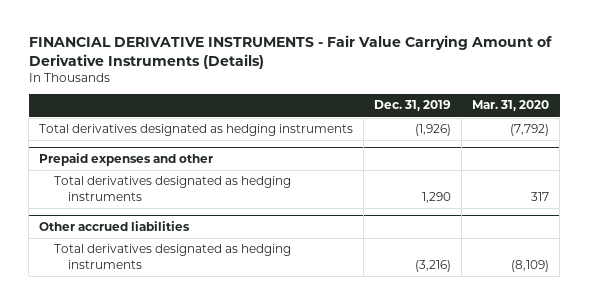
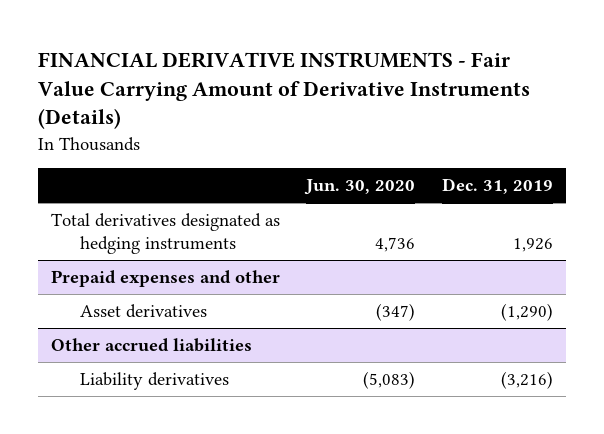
[472,100,550,112] Mar. 31, 2020 -> none
none -> [304,179,416,196] Jun. 30, 2020
[415,124,452,137] (1,926) -> [512,238,553,253] 1,926
[53,176,291,201] Total derivatives designated as hedging instruments -> none
none -> [80,303,208,318] Asset derivatives
[53,244,291,269] Total derivatives designated as hedging instruments -> [80,371,230,390] Liability derivatives

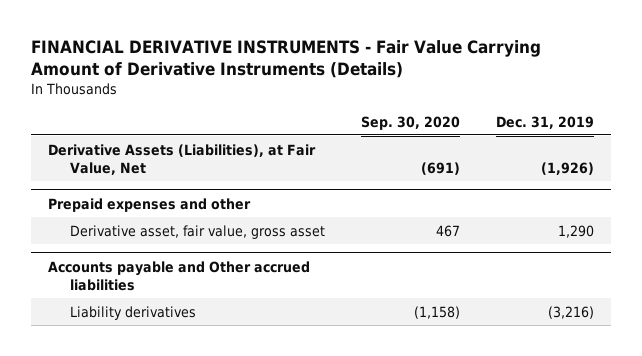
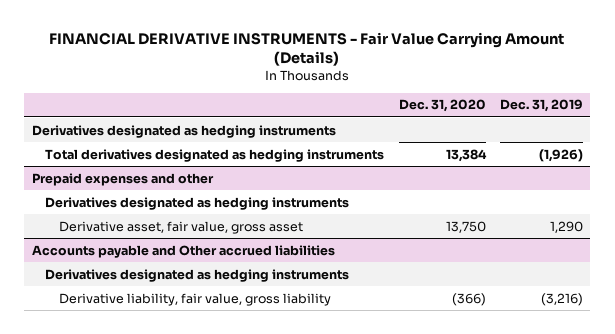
[30,39,541,78] FINANCIAL DERIVATIVE INSTRUMENTS - Fair Value Carrying Amount of Derivative Instruments (Details) -> [49,31,565,67] FINANCIAL DERIVATIVE INSTRUMENTS - Fair Value Carrying Amount (Details)
[360,115,460,130] Sep. 30, 2020 -> none
none -> [398,99,486,113] Dec. 31, 2020
none -> [31,124,336,138] Derivatives designated as hedging instruments
[48,143,317,175] Derivative Assets (Liabilities), at Fair Value, Net -> [45,148,385,162] Total derivatives designated as hedging instruments
none -> [45,196,350,210] Derivatives designated as hedging instruments
none -> [45,268,350,282] Derivatives designated as hedging instruments
[70,305,197,320] Liability derivatives -> [58,292,331,306] Derivative liability, fair value, gross liability

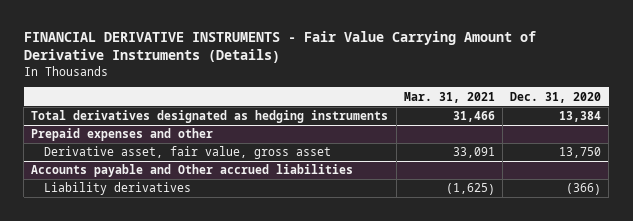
[49,31,565,67] FINANCIAL DERIVATIVE INSTRUMENTS - Fair Value Carrying Amount (Details) -> [23,30,536,64] FINANCIAL DERIVATIVE INSTRUMENTS - Fair Value Carrying Amount of Derivative Instruments (Details)
[500,99,584,113] Dec. 31, 2019 -> none
none -> [403,91,495,103] Mar. 31, 2021
[31,124,336,138] Derivatives designated as hedging instruments -> none
[45,196,350,210] Derivatives designated as hedging instruments -> none
[45,268,350,282] Derivatives designated as hedging instruments -> none
[58,292,331,306] Derivative liability, fair value, gross liability -> [43,182,191,196] Liability derivatives

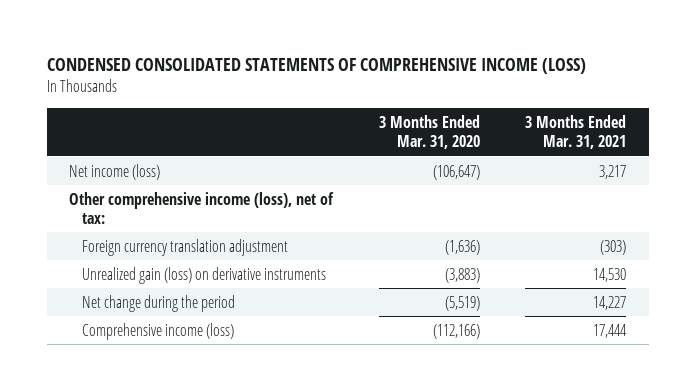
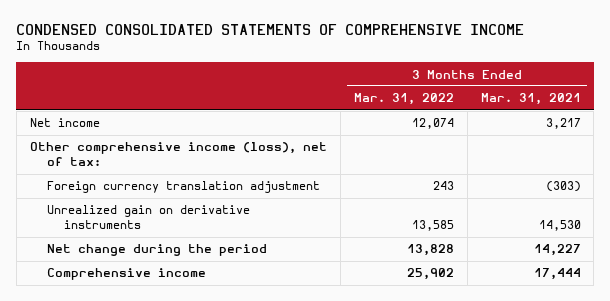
[46,58,586,75] CONDENSED CONSOLIDATED STATEMENTS OF COMPREHENSIVE INCOME (LOSS) -> [16,23,525,35] CONDENSED CONSOLIDATED STATEMENTS OF COMPREHENSIVE INCOME
[378,115,480,150] 3 Months Ended Mar. 31, 2020 -> none
none -> [353,93,454,106] Mar. 31, 2022
[69,163,161,180] Net income (loss) -> [29,118,100,128] Net income
[82,266,327,284] Unrealized gain (loss) on derivative instruments -> [47,205,251,230] Unrealized gain on derivative instruments
[82,322,235,340] Comprehensive income (loss) -> [47,268,207,281] Comprehensive income

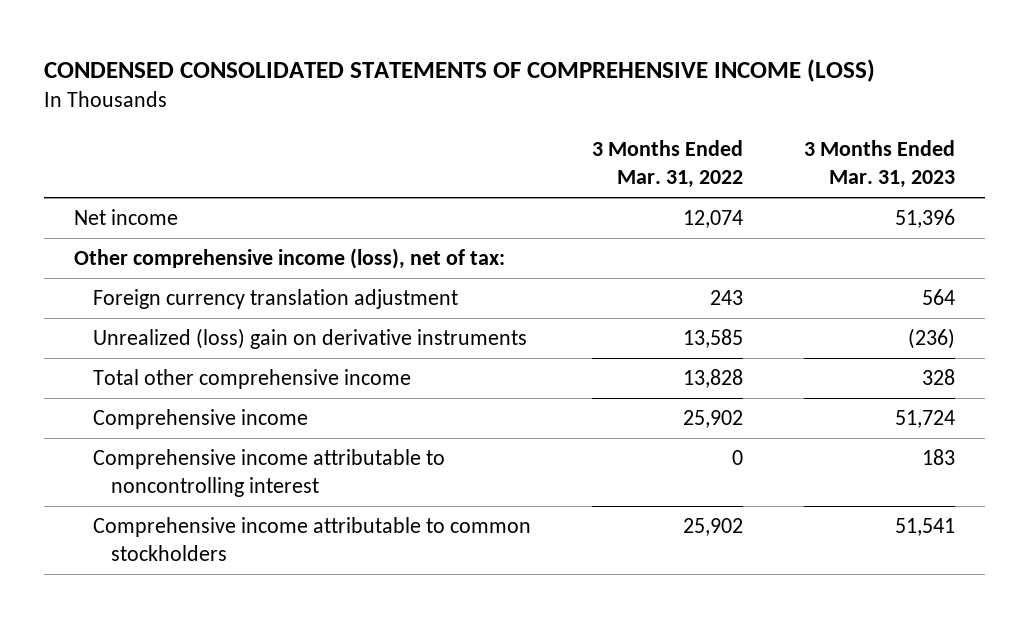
[16,23,525,35] CONDENSED CONSOLIDATED STATEMENTS OF COMPREHENSIVE INCOME -> [43,58,875,82] CONDENSED CONSOLIDATED STATEMENTS OF COMPREHENSIVE INCOME (LOSS)
[480,93,581,106] Mar. 31, 2021 -> none
none -> [803,140,955,188] 3 Months Ended Mar. 31, 2023
[47,205,251,230] Unrealized gain on derivative instruments -> [92,328,527,350] Unrealized (loss) gain on derivative instruments
[47,244,268,257] Net change during the period -> [92,369,411,390] Total other comprehensive income
none -> [92,449,445,498] Comprehensive income attributable to noncontrolling interest
none -> [92,517,531,562] Comprehensive income attributable to common stockholders

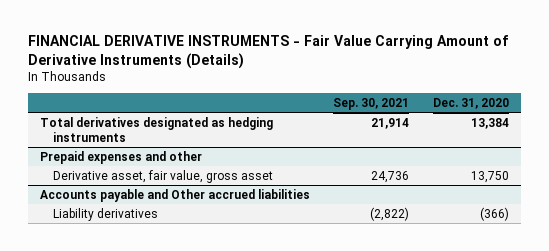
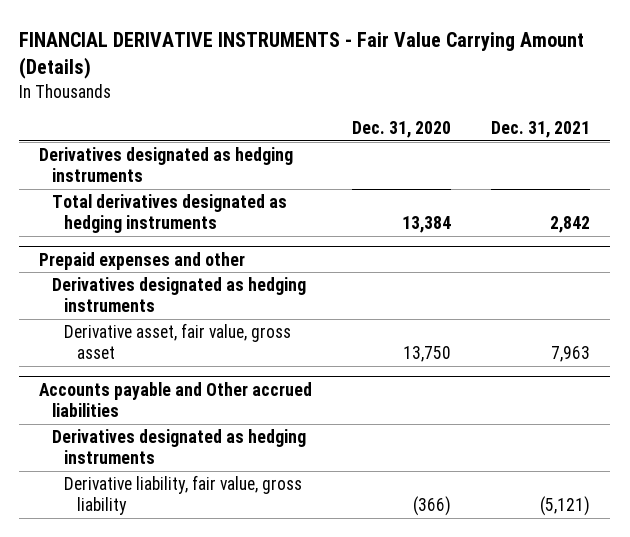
[27,35,509,70] FINANCIAL DERIVATIVE INSTRUMENTS - Fair Value Carrying Amount of Derivative Instruments (Details) -> [19,31,585,79] FINANCIAL DERIVATIVE INSTRUMENTS - Fair Value Carrying Amount (Details)
[333,98,410,111] Sep. 30, 2021 -> none
none -> [491,121,591,139] Dec. 31, 2021
none -> [39,147,294,183] Derivatives designated as hedging instruments
none -> [51,277,306,313] Derivatives designated as hedging instruments
none -> [51,429,306,465] Derivatives designated as hedging instruments
[52,207,158,221] Liability derivatives -> [64,475,303,516] Derivative liability, fair value, gross liability

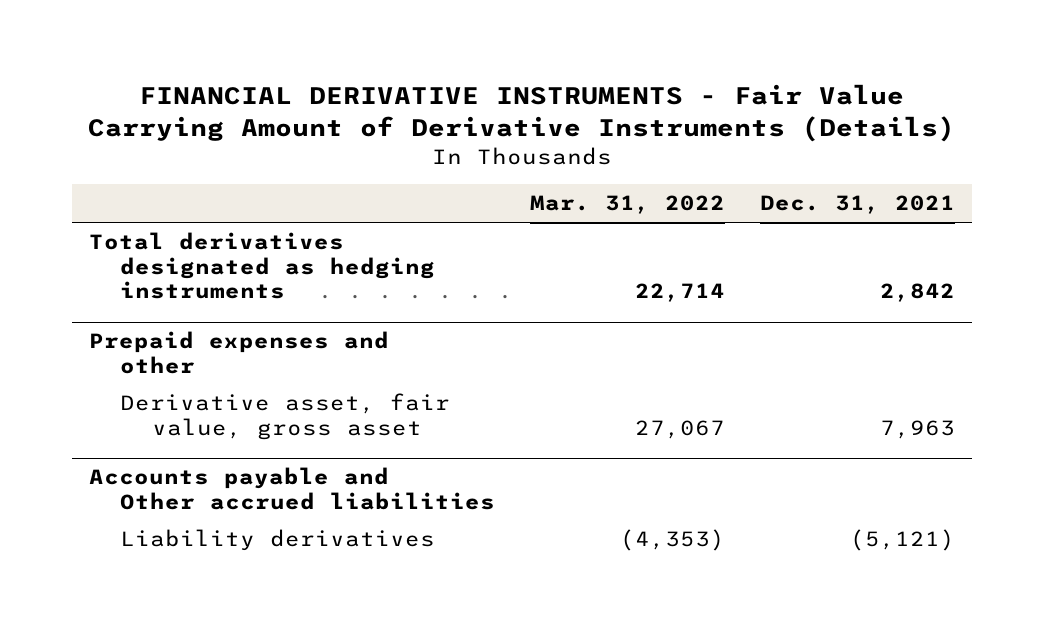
[19,31,585,79] FINANCIAL DERIVATIVE INSTRUMENTS - Fair Value Carrying Amount (Details) -> [87,83,955,142] FINANCIAL DERIVATIVE INSTRUMENTS - Fair Value Carrying Amount of Derivative Instruments (Details)
[352,121,452,139] Dec. 31, 2020 -> none
none -> [529,195,725,215] Mar. 31, 2022
[39,147,294,183] Derivatives designated as hedging instruments -> none
[51,277,306,313] Derivatives designated as hedging instruments -> none
[51,429,306,465] Derivatives designated as hedging instruments -> none
[64,475,303,516] Derivative liability, fair value, gross liability -> [120,529,436,552] Liability derivatives

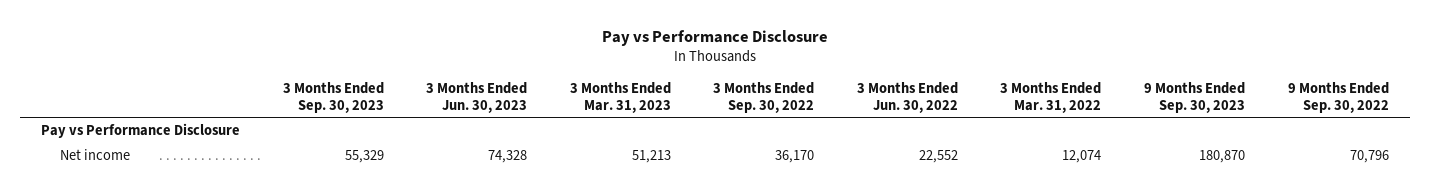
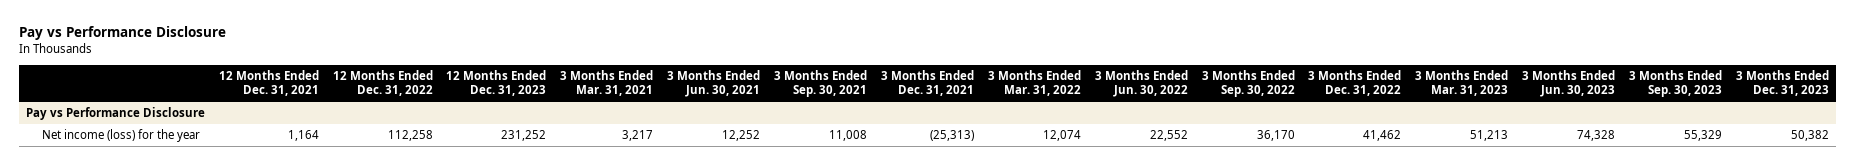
[1143,81,1245,113] 9 Months Ended Sep. 30, 2023 -> none
[1287,81,1389,113] 9 Months Ended Sep. 30, 2022 -> none
none -> [218,70,319,97] 12 Months Ended Dec. 31, 2021
none -> [332,70,433,97] 12 Months Ended Dec. 31, 2022
none -> [446,70,547,97] 12 Months Ended Dec. 31, 2023
none -> [560,70,654,97] 3 Months Ended Mar. 31, 2021
none -> [667,70,761,98] 3 Months Ended Jun. 30, 2021
none -> [774,70,868,98] 3 Months Ended Sep. 30, 2021
none -> [880,70,974,97] 3 Months Ended Dec. 31, 2021
none -> [1308,70,1402,97] 3 Months Ended Dec. 31, 2022
none -> [1735,70,1829,97] 3 Months Ended Dec. 31, 2023
[59,149,130,161] Net income -> [42,129,201,143] Net income (loss) for the year

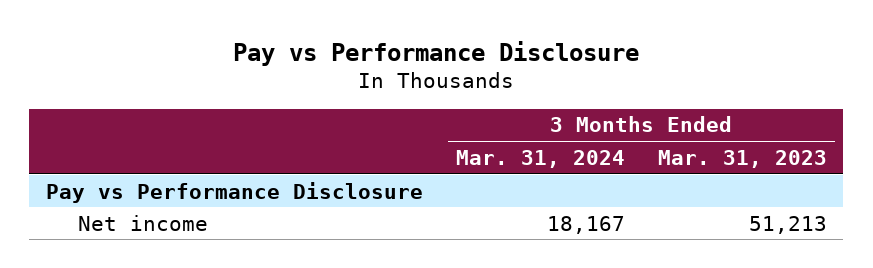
[218,70,319,97] 12 Months Ended Dec. 31, 2021 -> none
[332,70,433,97] 12 Months Ended Dec. 31, 2022 -> none
[446,70,547,97] 12 Months Ended Dec. 31, 2023 -> none
[560,70,654,97] 3 Months Ended Mar. 31, 2021 -> none
[667,70,761,98] 3 Months Ended Jun. 30, 2021 -> none
[774,70,868,98] 3 Months Ended Sep. 30, 2021 -> none
[880,70,974,97] 3 Months Ended Dec. 31, 2021 -> none
[987,70,1081,97] 3 Months Ended Mar. 31, 2022 -> none
[1094,70,1188,98] 3 Months Ended Jun. 30, 2022 -> none
[1201,70,1295,98] 3 Months Ended Sep. 30, 2022 -> none
[1308,70,1402,97] 3 Months Ended Dec. 31, 2022 -> none
[1522,70,1616,98] 3 Months Ended Jun. 30, 2023 -> none
[1629,70,1723,98] 3 Months Ended Sep. 30, 2023 -> none
[1735,70,1829,97] 3 Months Ended Dec. 31, 2023 -> none
none -> [455,149,625,168] Mar. 31, 2024
[42,129,201,143] Net income (loss) for the year -> [78,214,209,231] Net income

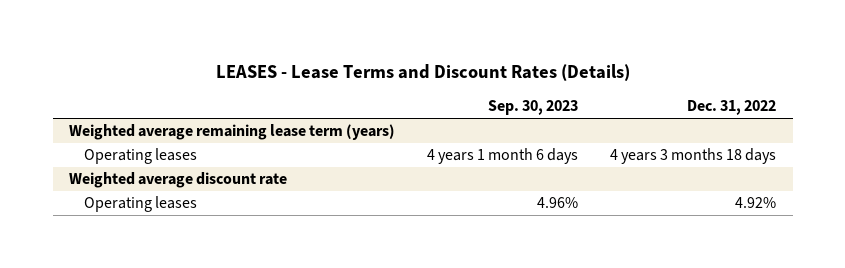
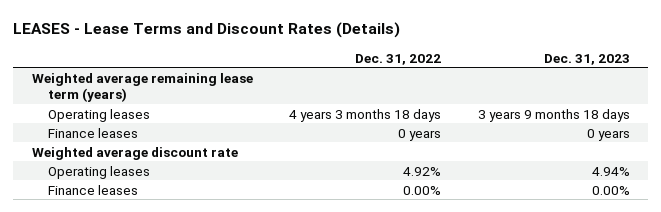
[488,100,579,116] Sep. 30, 2023 -> none
none -> [543,53,630,65] Dec. 31, 2023
none -> [47,127,138,138] Finance leases
none -> [47,184,138,195] Finance leases

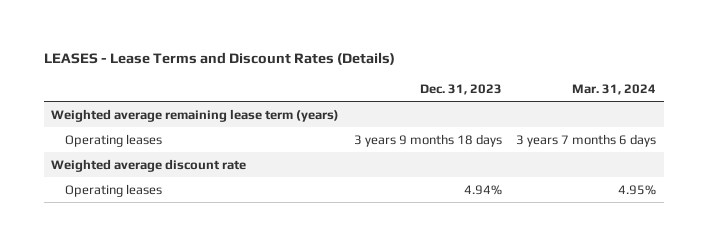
[355,53,442,65] Dec. 31, 2022 -> none
none -> [572,83,657,95] Mar. 31, 2024
[47,127,138,138] Finance leases -> none
[47,184,138,195] Finance leases -> none

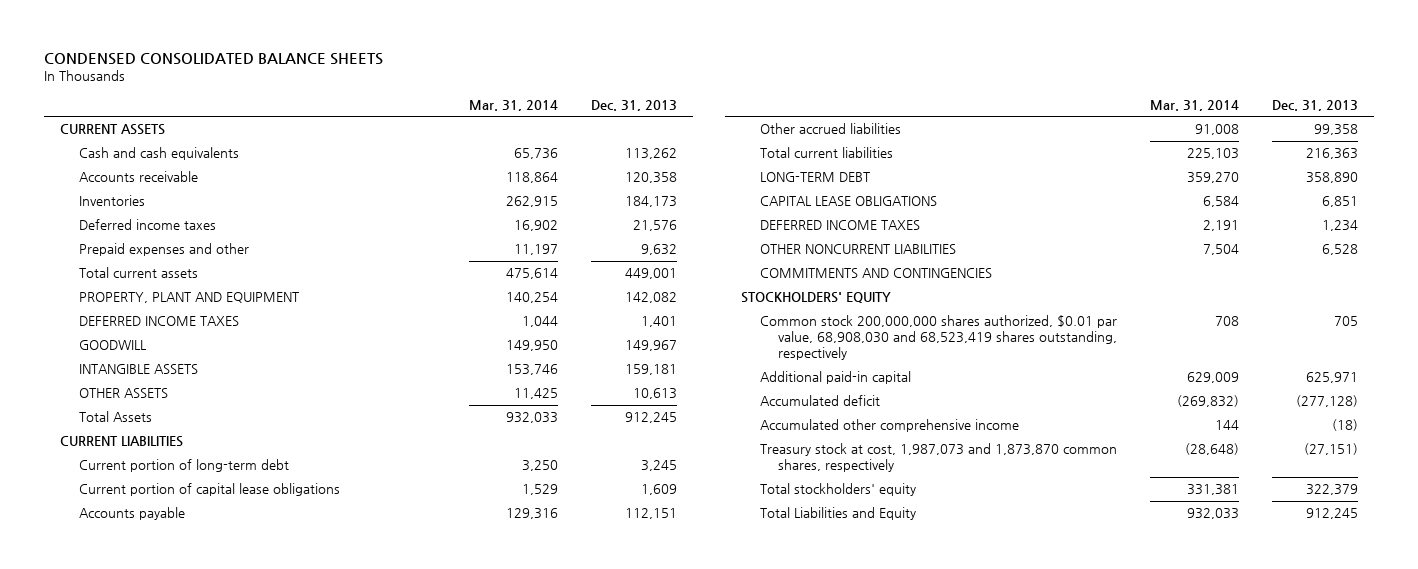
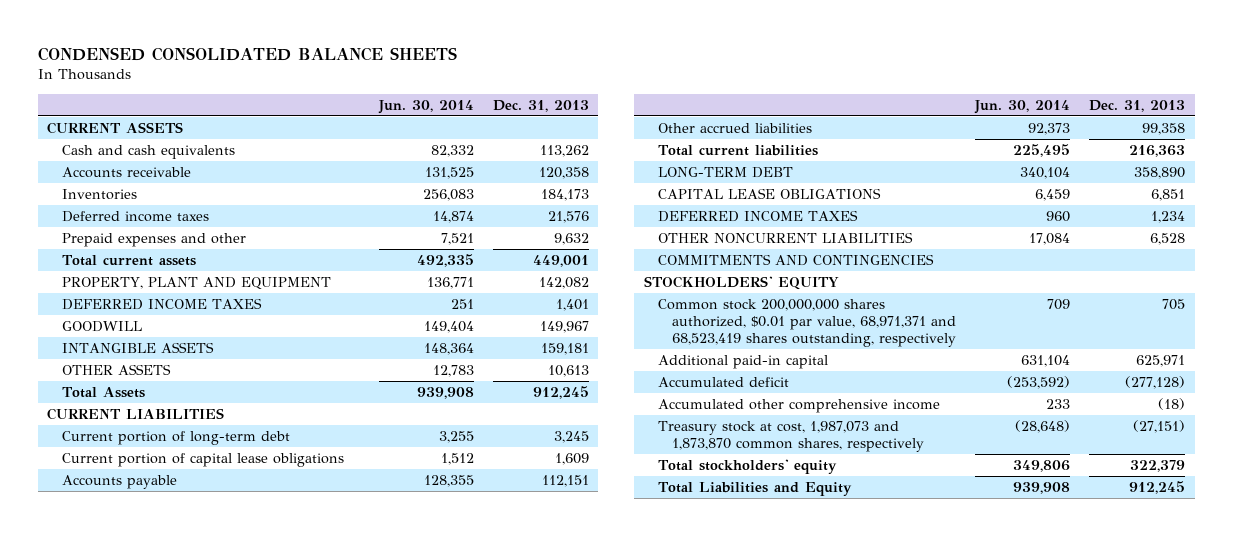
[468,99,558,111] Mar. 31, 2014 -> none
none -> [377,99,474,114] Jun. 30, 2014
[759,315,1118,361] Common stock 200,000,000 shares authorized, $0.01 par value, 68,908,030 and 68,523,419 shares outstanding, respectively -> [657,299,957,347] Common stock 200,000,000 shares authorized, $0.01 par value, 68,971,371 and 68,523,419 shares outstanding, respectively

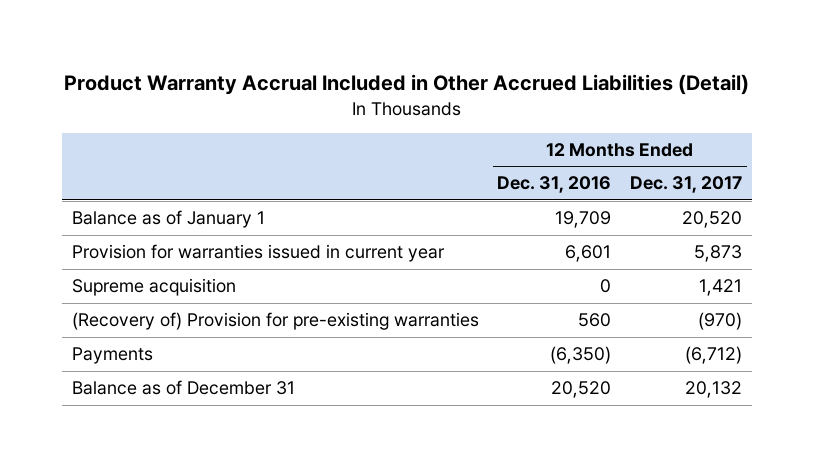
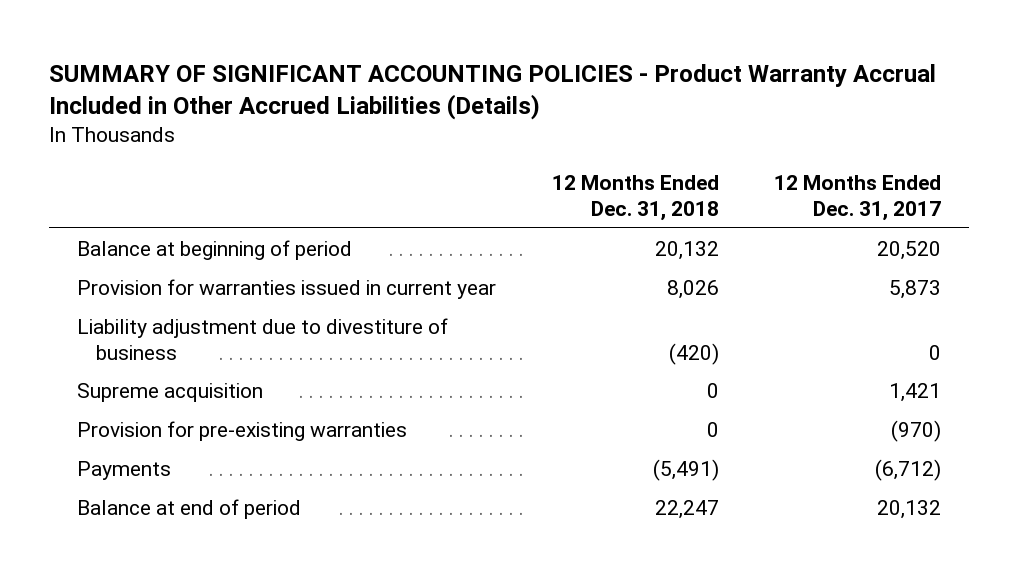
[63,74,749,96] Product Warranty Accrual Included in Other Accrued Liabilities (Detail) -> [49,63,937,121] SUMMARY OF SIGNIFICANT ACCOUNTING POLICIES - Product Warranty Accrual Included in Other Accrued Liabilities (Details)
[497,176,612,194] Dec. 31, 2016 -> none
none -> [551,175,719,221] 12 Months Ended Dec. 31, 2018
[71,210,265,229] Balance as of January 1 -> [77,239,353,260] Balance at beginning of period
none -> [77,317,449,360] Liability adjustment due to divestiture of business
[71,312,479,331] (Recovery of) Provision for pre-existing warranties -> [77,420,408,441] Provision for pre-existing warranties
[71,380,295,396] Balance as of December 31 -> [77,498,302,519] Balance at end of period

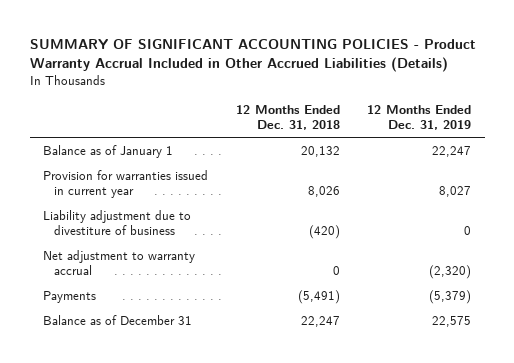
[774,175,942,221] 12 Months Ended Dec. 31, 2017 -> none
none -> [366,104,471,131] 12 Months Ended Dec. 31, 2019
[77,239,353,260] Balance at beginning of period -> [43,144,174,158] Balance as of January 1
[77,382,264,402] Supreme acquisition -> none
[77,420,408,441] Provision for pre-existing warranties -> [43,249,196,276] Net adjustment to warranty accrual
[77,498,302,519] Balance at end of period -> [43,314,193,325] Balance as of December 31

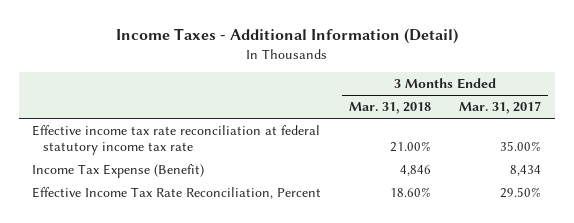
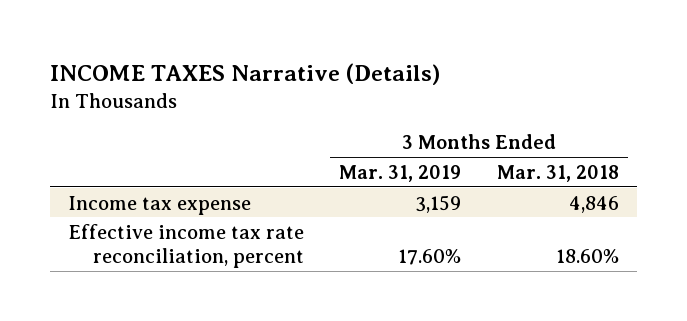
[115,27,458,44] Income Taxes - Additional Information (Detail) -> [49,62,440,85] INCOME TAXES Narrative (Details)
[459,101,542,115] Mar. 31, 2017 -> none
none -> [339,164,462,182] Mar. 31, 2019
[32,125,321,156] Effective income tax rate reconciliation at federal statutory income tax rate -> none
[32,164,205,179] Income Tax Expense (Benefit) -> [67,195,251,215] Income tax expense
[32,187,322,200] Effective Income Tax Rate Reconciliation, Percent -> [67,223,304,269] Effective income tax rate reconciliation, percent

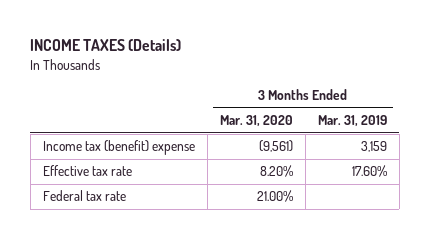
[49,62,440,85] INCOME TAXES Narrative (Details) -> [30,39,182,52] INCOME TAXES (Details)
[497,164,620,182] Mar. 31, 2018 -> none
none -> [219,115,293,128] Mar. 31, 2020
[67,195,251,215] Income tax expense -> [42,140,195,156] Income tax (benefit) expense
[67,223,304,269] Effective income tax rate reconciliation, percent -> [42,165,132,177] Effective tax rate
none -> [42,190,126,202] Federal tax rate

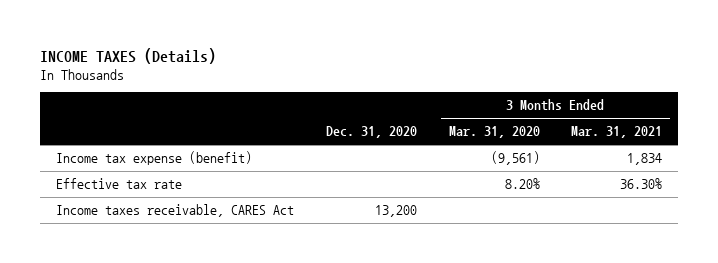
[317,115,387,128] Mar. 31, 2019 -> none
none -> [325,126,417,139] Dec. 31, 2020
none -> [571,126,663,139] Mar. 31, 2021
[42,140,195,156] Income tax (benefit) expense -> [56,151,253,166] Income tax expense (benefit)
[42,190,126,202] Federal tax rate -> none
none -> [56,204,295,218] Income taxes receivable, CARES Act

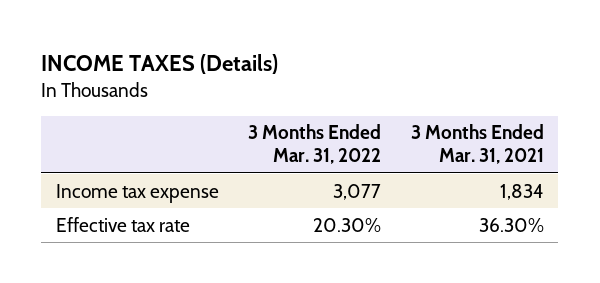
[325,126,417,139] Dec. 31, 2020 -> none
[448,126,540,139] Mar. 31, 2020 -> none
none -> [248,124,382,165] 3 Months Ended Mar. 31, 2022
[56,151,253,166] Income tax expense (benefit) -> [55,183,219,203] Income tax expense
[56,204,295,218] Income taxes receivable, CARES Act -> none

